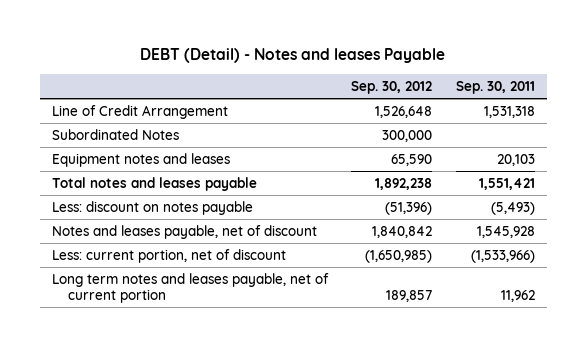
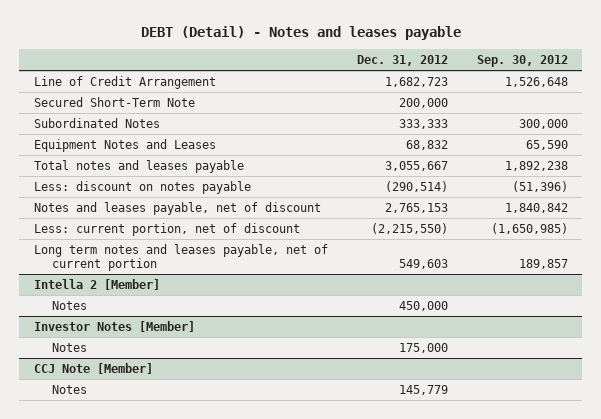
[140,48,446,64] DEBT (Detail) - Notes and leases Payable -> [140,26,461,41] DEBT (Detail) - Notes and leases payable
[455,80,535,94] Sep. 30, 2011 -> none
none -> [356,54,448,66] Dec. 31, 2012
none -> [33,96,195,107] Secured Short-Term Note
[51,152,230,167] Equipment notes and leases -> [33,138,216,152] Equipment Notes and Leases
none -> [33,278,160,290] Intella 2 [Member]
none -> [51,300,87,310] Notes
none -> [33,320,195,332] Investor Notes [Member]
none -> [51,342,87,352] Notes
none -> [33,362,153,374] CCJ Note [Member]
none -> [51,384,87,394] Notes

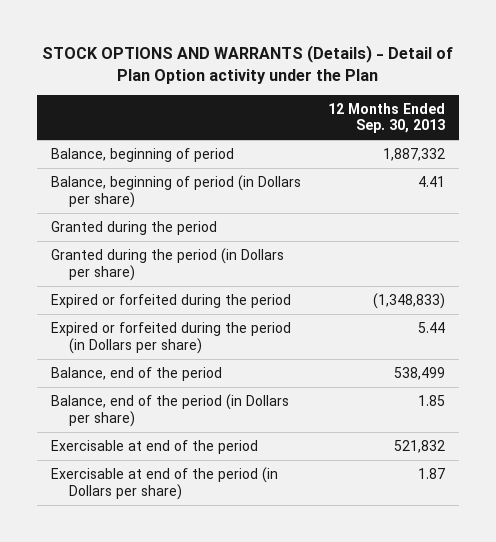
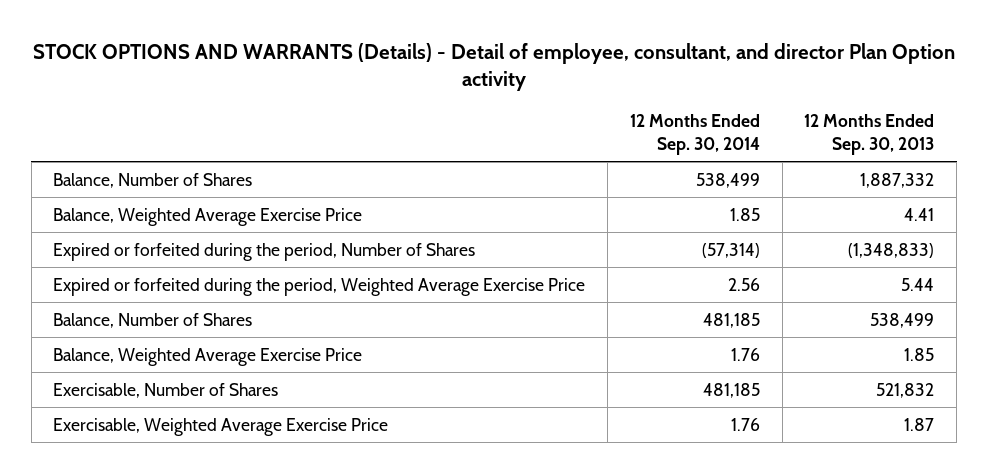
[42,45,454,84] STOCK OPTIONS AND WARRANTS (Details) - Detail of Plan Option activity under the Plan -> [32,42,955,92] STOCK OPTIONS AND WARRANTS (Details) - Detail of employee, consultant, and director Plan Option activity
none -> [629,114,760,155] 12 Months Ended Sep. 30, 2014
[51,220,218,235] Granted during the period -> none
[51,247,285,281] Granted during the period (in Dollars per share) -> none
[51,147,235,162] Balance, beginning of period -> [53,172,253,188] Balance, Number of Shares
[51,174,302,208] Balance, beginning of period (in Dollars per share) -> [53,207,363,226] Balance, Weighted Average Exercise Price
[51,293,292,308] Expired or forfeited during the period -> [53,242,476,261] Expired or forfeited during the period, Number of Shares
[51,321,292,354] Expired or forfeited during the period (in Dollars per share) -> [53,277,586,296] Expired or forfeited during the period, Weighted Average Exercise Price
[51,366,223,381] Balance, end of the period -> [53,312,253,328] Balance, Number of Shares
[51,393,290,427] Balance, end of the period (in Dollars per share) -> [53,347,363,366] Balance, Weighted Average Exercise Price
[51,439,259,454] Exercisable at end of the period -> [53,382,279,398] Exercisable, Number of Shares
[51,466,279,500] Exercisable at end of the period (in Dollars per share) -> [53,417,389,436] Exercisable, Weighted Average Exercise Price

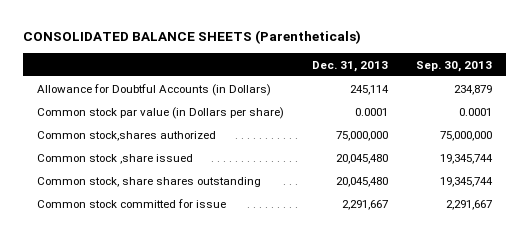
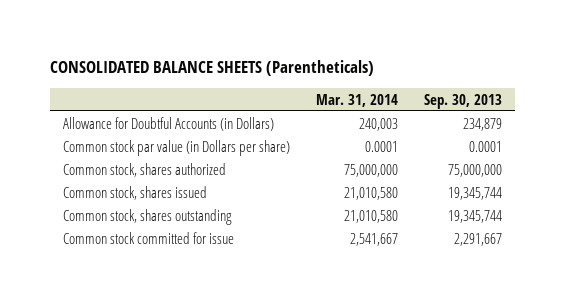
[311,60,388,72] Dec. 31, 2013 -> none
none -> [316,93,399,107] Mar. 31, 2014
[37,130,217,141] Common stock,shares authorized -> [63,162,227,177] Common stock, shares authorized
[37,153,194,164] Common stock ,share issued -> [63,185,208,200] Common stock, shares issued
[37,176,262,187] Common stock, share shares outstanding -> [63,208,233,225] Common stock, shares outstanding

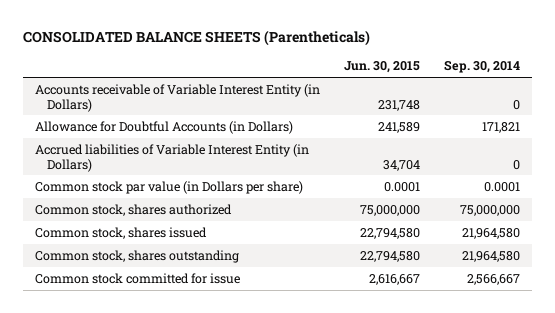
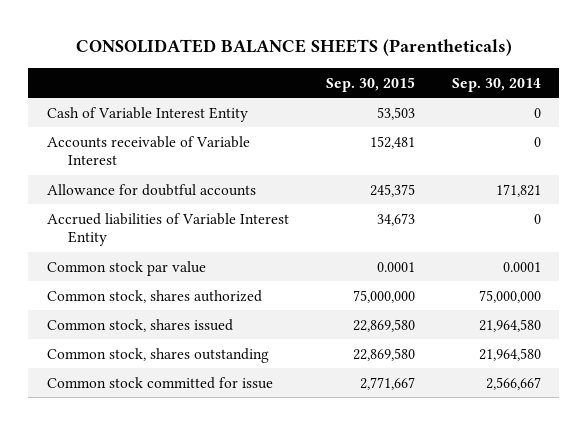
[343,61,420,74] Jun. 30, 2015 -> none
none -> [325,76,415,92] Sep. 30, 2015
none -> [46,106,248,122] Cash of Variable Interest Entity
[35,83,321,112] Accounts receivable of Variable Interest Entity (in Dollars) -> [46,135,250,166] Accounts receivable of Variable Interest
[35,120,294,134] Allowance for Doubtful Accounts (in Dollars) -> [46,183,256,196] Allowance for doubtful accounts
[35,143,310,172] Accrued liabilities of Variable Interest Entity (in Dollars) -> [46,212,289,247] Accrued liabilities of Variable Interest Entity
[35,180,304,194] Common stock par value (in Dollars per share) -> [46,260,206,276] Common stock par value

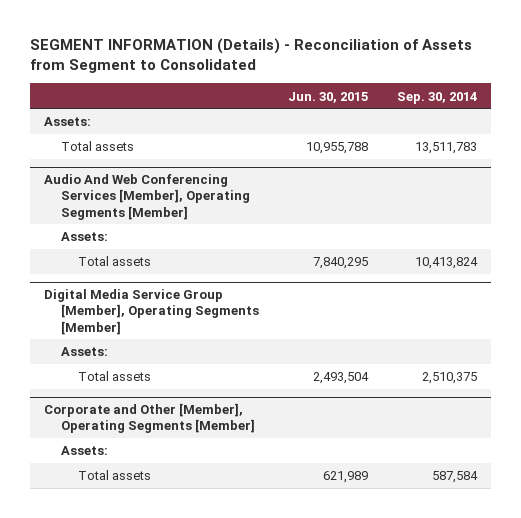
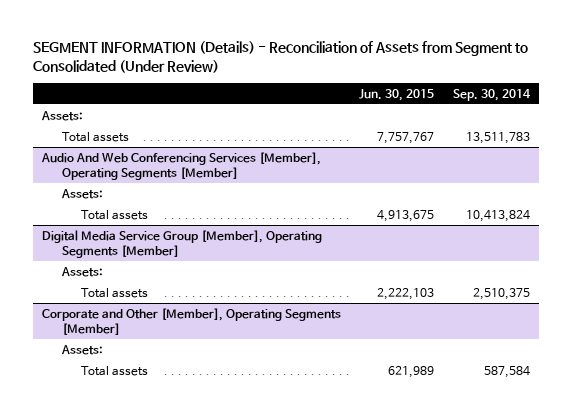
[29,38,472,74] SEGMENT INFORMATION (Details) - Reconciliation of Assets from Segment to Consolidated -> [33,41,529,73] SEGMENT INFORMATION (Details) - Reconciliation of Assets from Segment to Consolidated (Under Review)
[306,142,369,155] 10,955,788 -> [377,131,435,144] 7,757,767
[313,257,369,270] 7,840,295 -> [377,209,435,222] 4,913,675
[313,372,370,385] 2,493,504 -> [377,287,435,300] 2,222,103

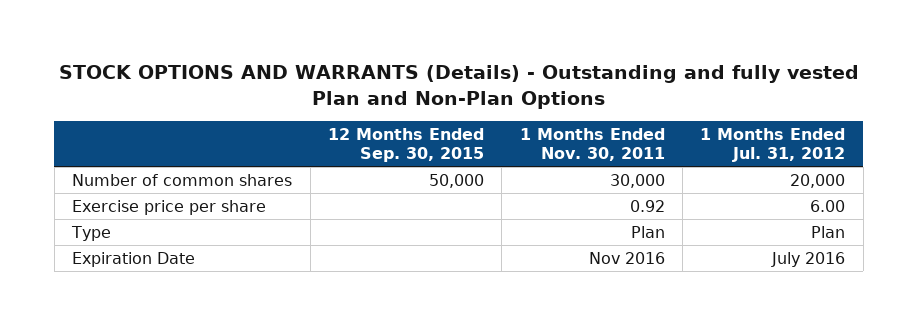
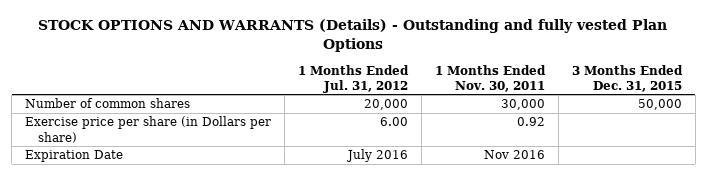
[58,65,859,109] STOCK OPTIONS AND WARRANTS (Details) - Outstanding and fully vested Plan and Non-Plan Options -> [38,19,668,53] STOCK OPTIONS AND WARRANTS (Details) - Outstanding and fully vested Plan Options
[327,127,484,163] 12 Months Ended Sep. 30, 2015 -> none
none -> [571,64,683,92] 3 Months Ended Dec. 31, 2015
[71,226,112,242] Type -> none
[72,200,267,216] Exercise price per share -> [25,116,272,143] Exercise price per share (in Dollars per share)

